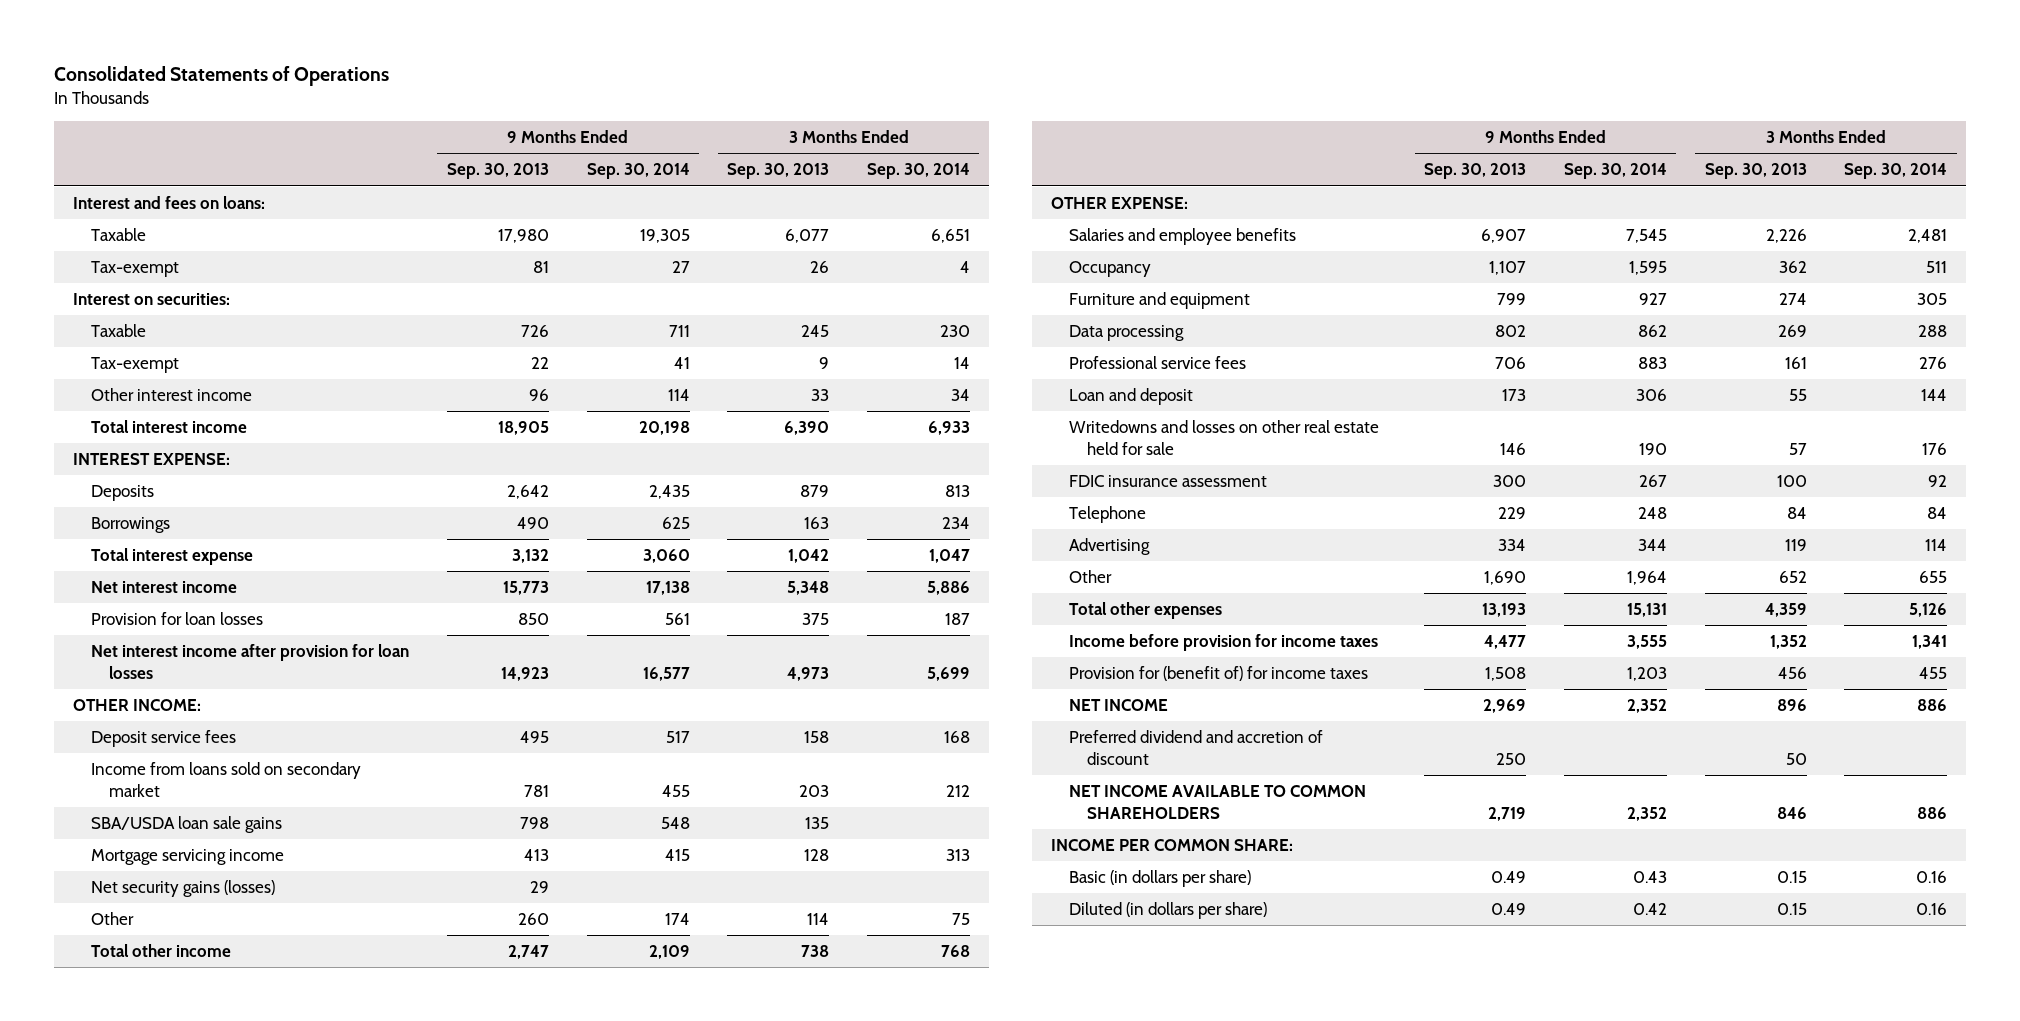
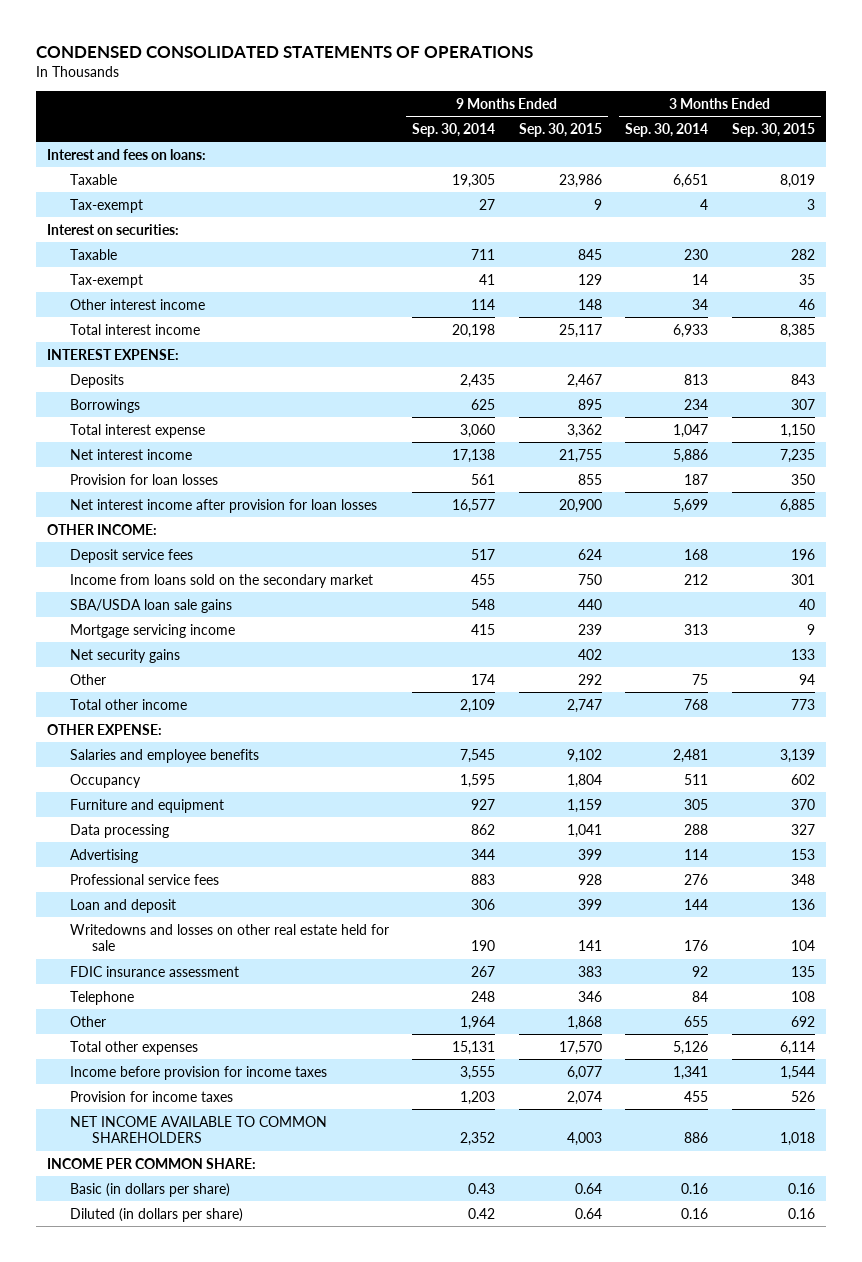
[54,65,390,86] Consolidated Statements of Operations -> [35,45,533,58] CONDENSED CONSOLIDATED STATEMENTS OF OPERATIONS
[446,163,549,180] Sep. 30, 2013 -> none
[727,163,830,180] Sep. 30, 2013 -> none
none -> [518,122,602,137] Sep. 30, 2015
none -> [731,122,815,137] Sep. 30, 2015
[91,762,362,798] Income from loans sold on secondary market -> [69,573,373,588] Income from loans sold on the secondary market
[91,880,276,898] Net security gains (losses) -> [69,648,180,663] Net security gains
[1068,538,1150,556] Advertising -> [69,848,138,863] Advertising
[1068,699,1168,712] NET INCOME -> none
[1068,730,1323,766] Preferred dividend and accretion of discount -> none
[1068,666,1368,682] Provision for (benefit of) for income taxes -> [69,1090,233,1102] Provision for income taxes

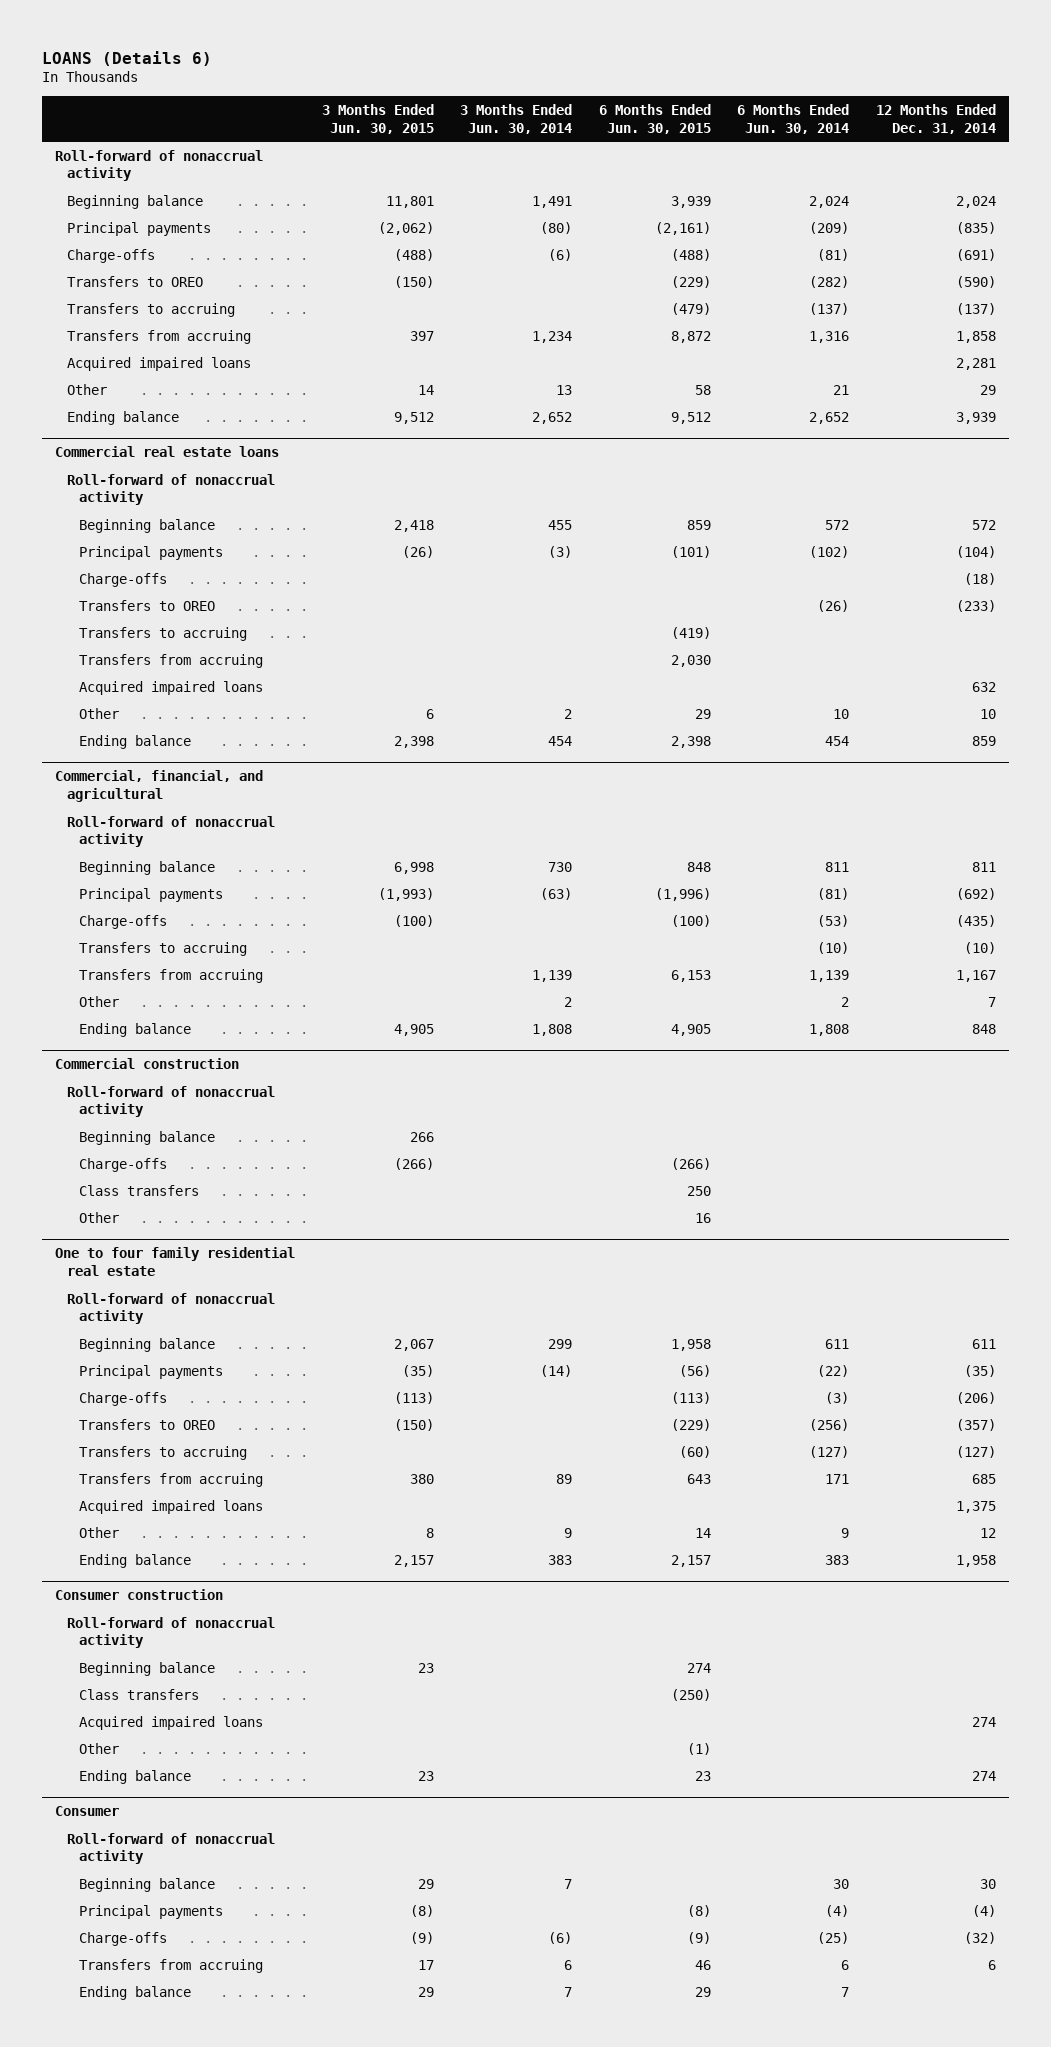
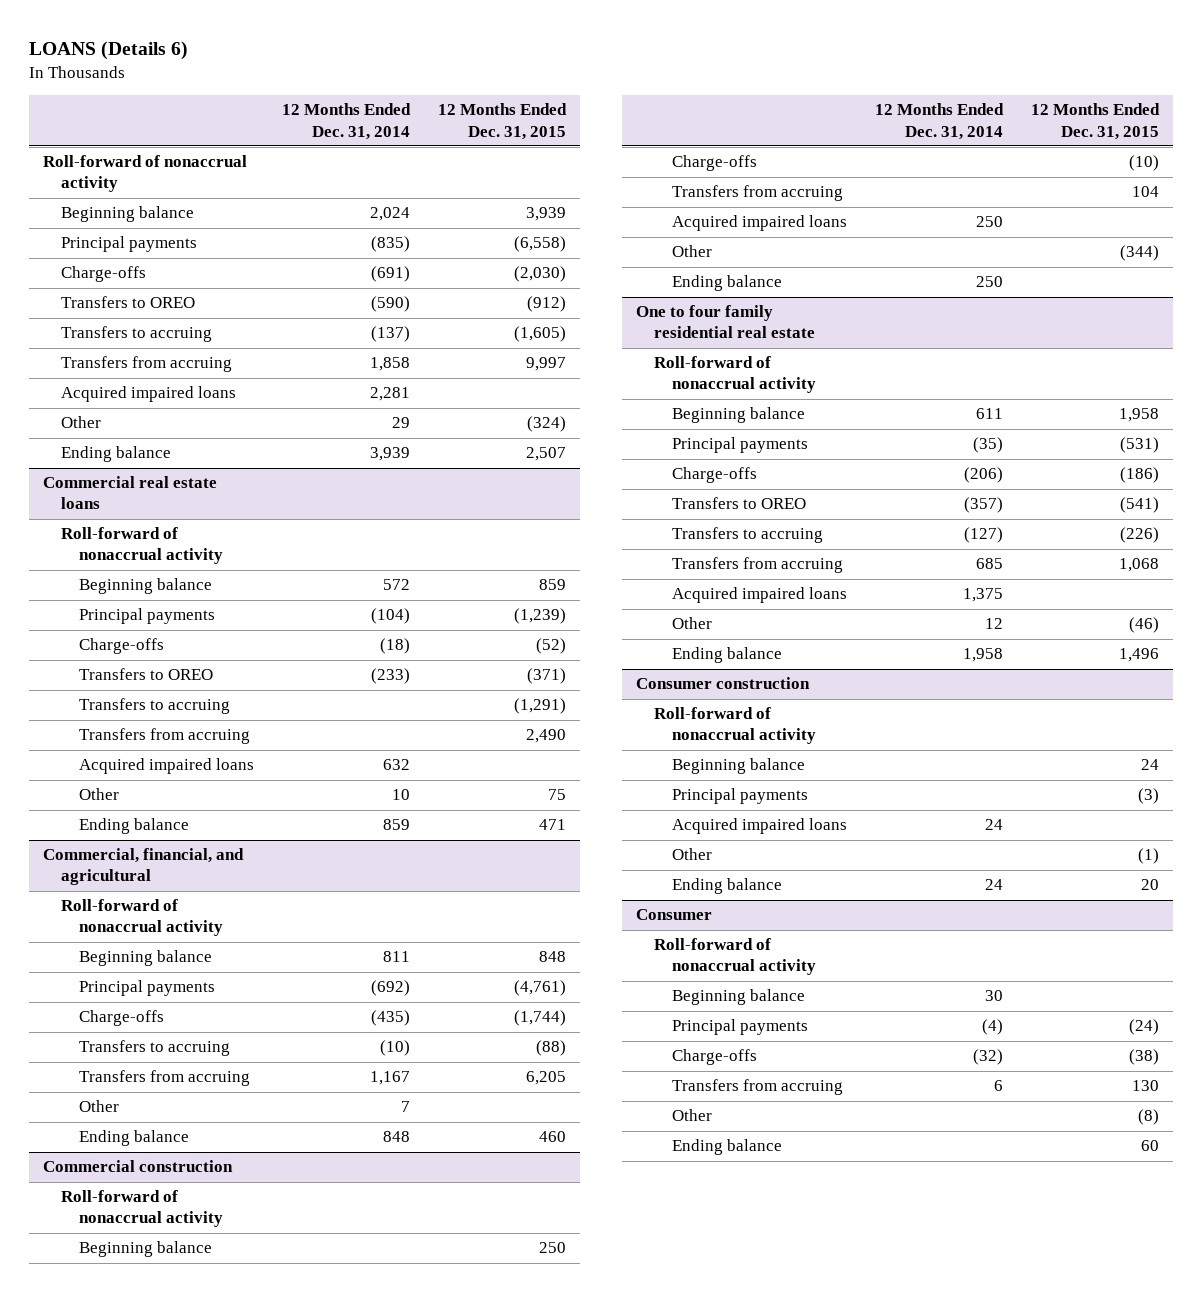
[321,103,434,134] 3 Months Ended Jun. 30, 2015 -> none
[460,103,573,134] 3 Months Ended Jun. 30, 2014 -> none
[598,103,711,134] 6 Months Ended Jun. 30, 2015 -> none
[737,103,850,134] 6 Months Ended Jun. 30, 2014 -> none
none -> [437,103,567,140] 12 Months Ended Dec. 31, 2015
[79,1184,200,1196] Class transfers -> none
none -> [671,185,843,202] Transfers from accruing
none -> [671,215,847,232] Acquired impaired loans
none -> [671,275,782,292] Ending balance
[79,1688,200,1700] Class transfers -> none
none -> [671,788,808,805] Principal payments
[971,1716,996,1727] 274 -> [984,819,1003,831] 24
[971,1770,996,1781] 274 -> [984,879,1003,891] 24
none -> [671,1109,712,1122] Other

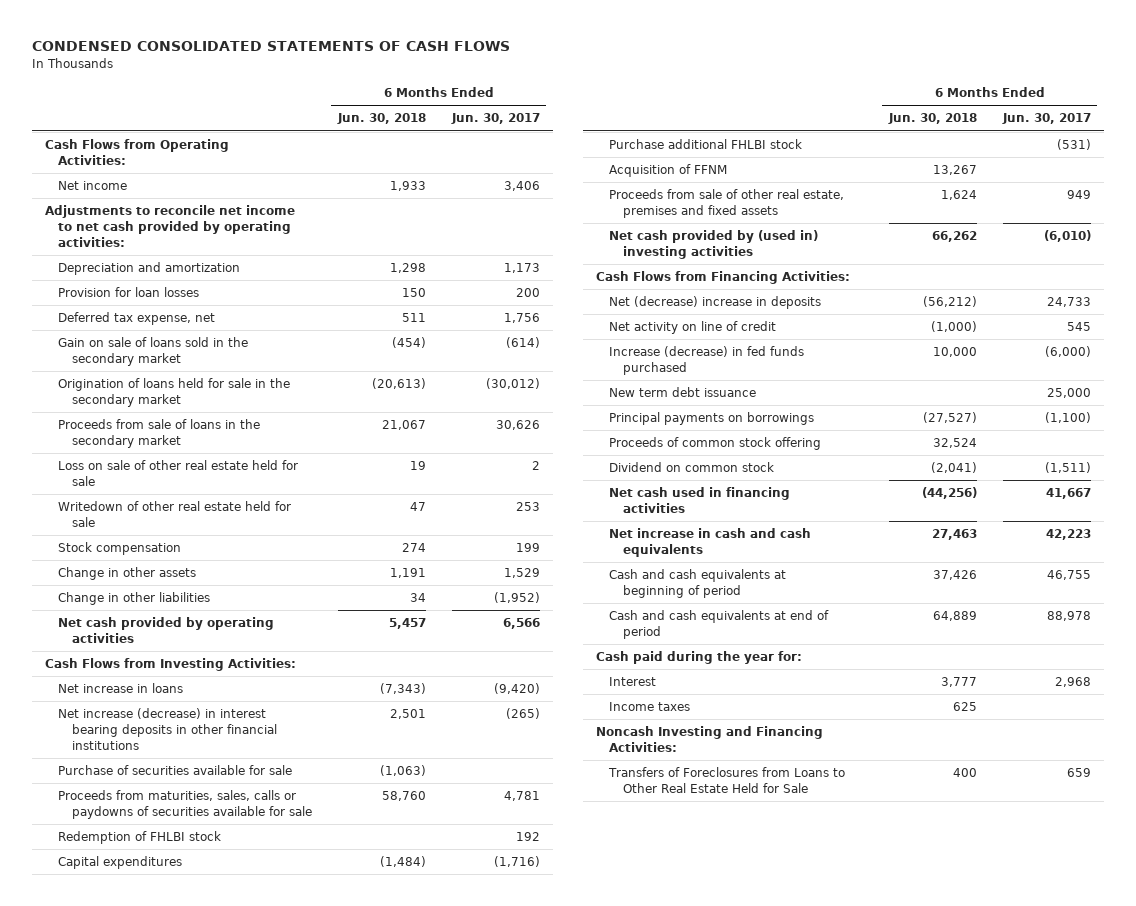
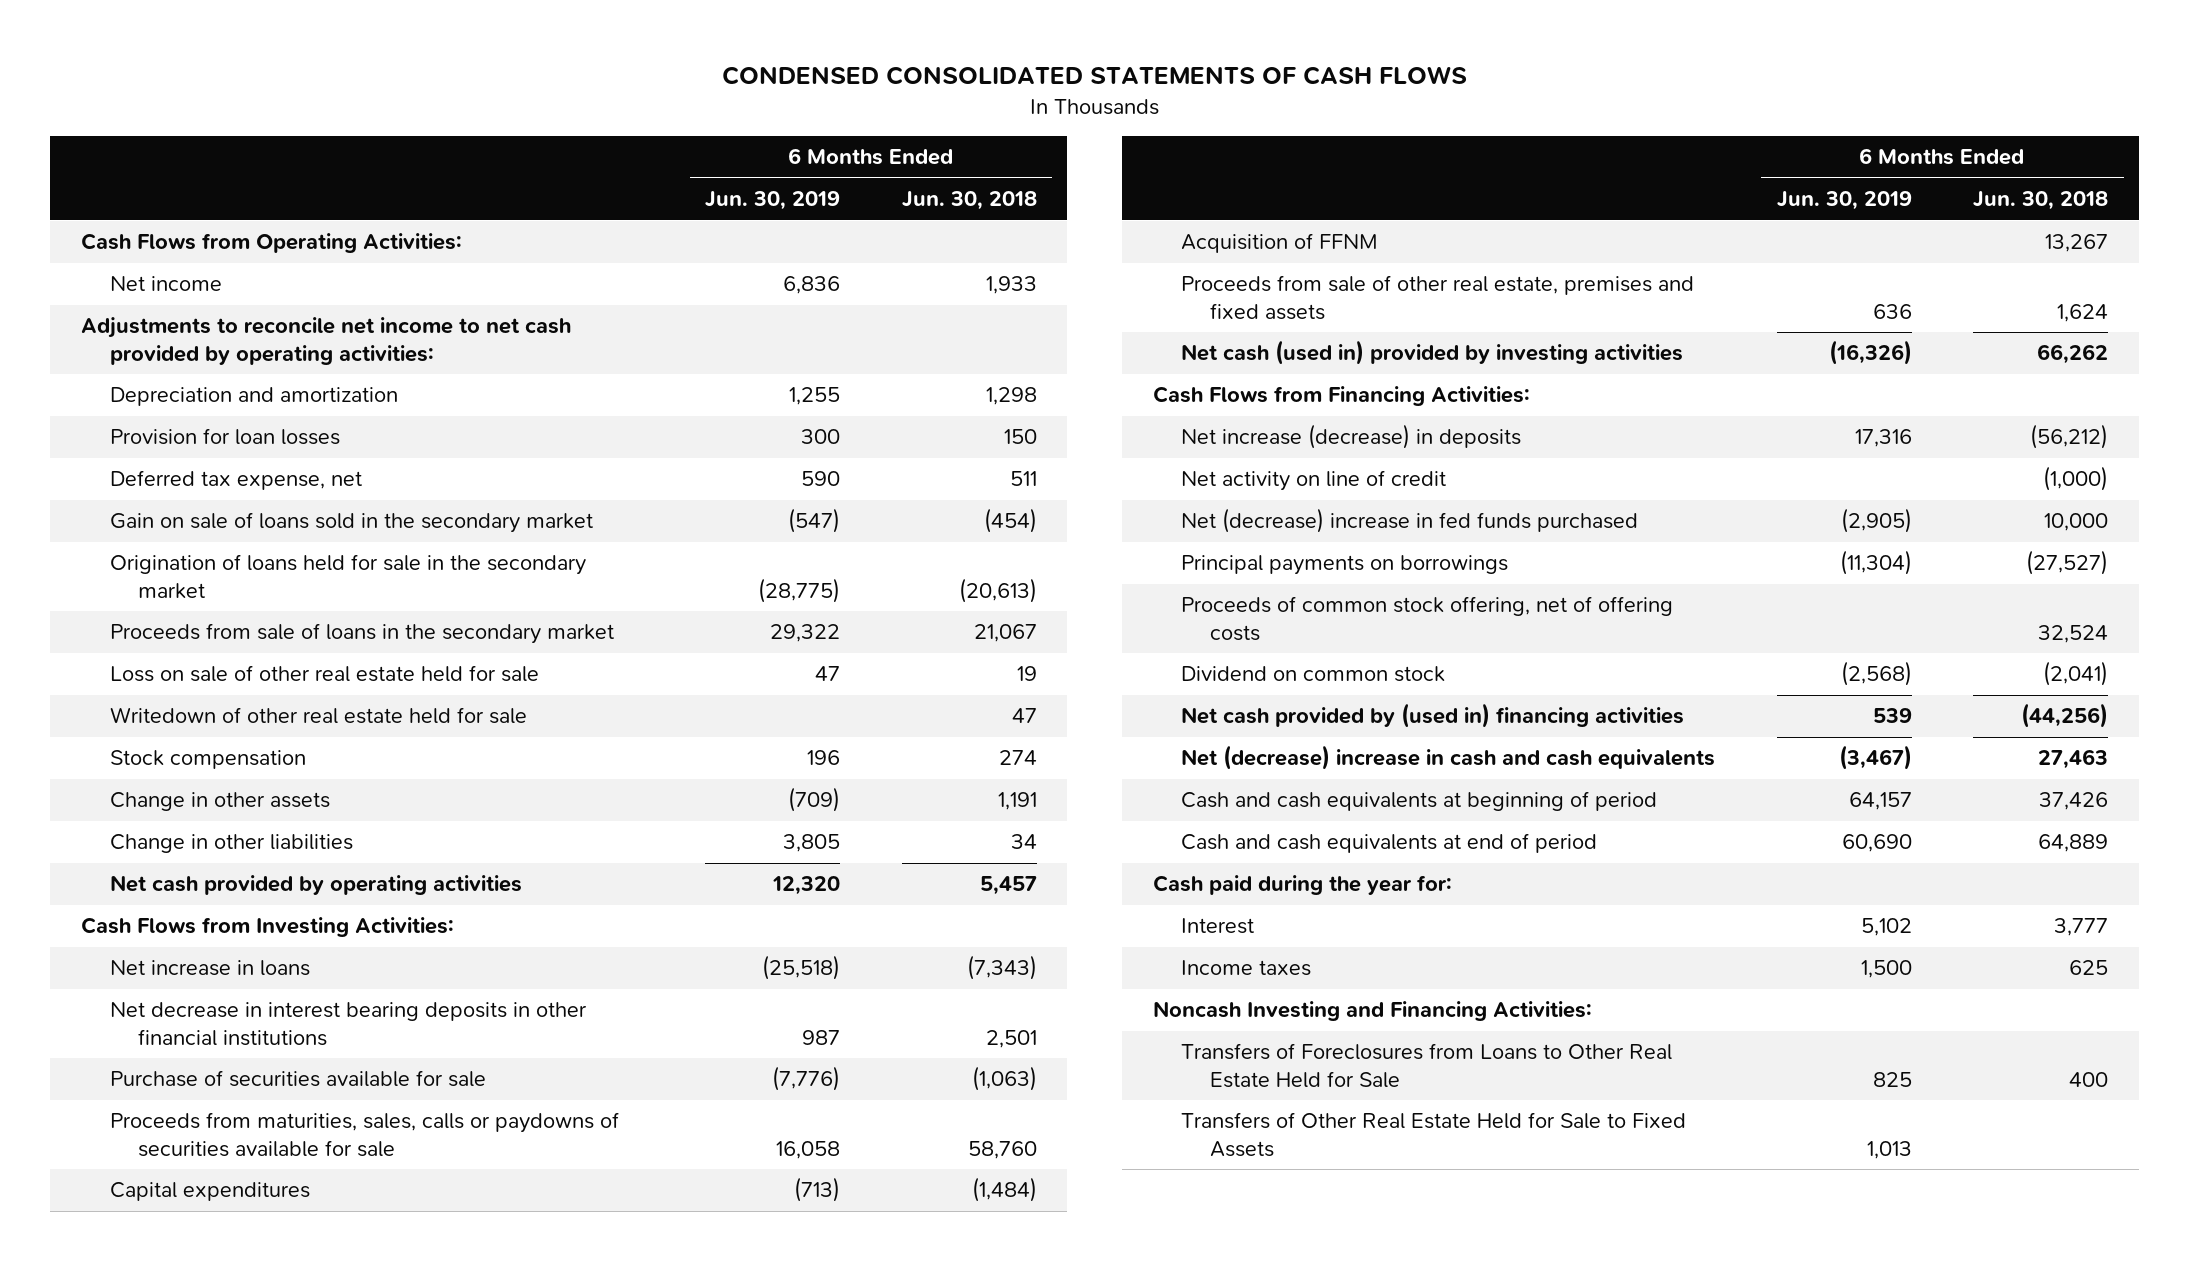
[450,113,540,125] Jun. 30, 2017 -> none
none -> [705,191,841,211] Jun. 30, 2019
[58,708,277,750] Net increase (decrease) in interest bearing deposits in other financial institutions -> [109,1002,587,1046] Net decrease in interest bearing deposits in other financial institutions
[58,831,222,845] Redemption of FHLBI stock -> none
[609,139,803,150] Purchase additional FHLBI stock -> none
[609,230,819,259] Net cash provided by (used in) investing activities -> [1181,340,1684,366] Net cash (used in) provided by investing activities
[609,296,822,310] Net (decrease) increase in deposits -> [1181,424,1522,450] Net increase (decrease) in deposits
[609,387,757,398] New term debt issuance -> none
[609,346,805,375] Increase (decrease) in fed funds purchased -> [1181,508,1639,534] Net (decrease) increase in fed funds purchased
[609,437,822,451] Proceeds of common stock offering -> [1181,596,1674,641] Proceeds of common stock offering, net of offering costs
[609,487,791,513] Net cash used in financing activities -> [1181,703,1685,729] Net cash provided by (used in) financing activities
[609,528,812,557] Net increase in cash and cash equivalents -> [1181,745,1716,771] Net (decrease) increase in cash and cash equivalents
none -> [1181,1112,1687,1157] Transfers of Other Real Estate Held for Sale to Fixed Assets

